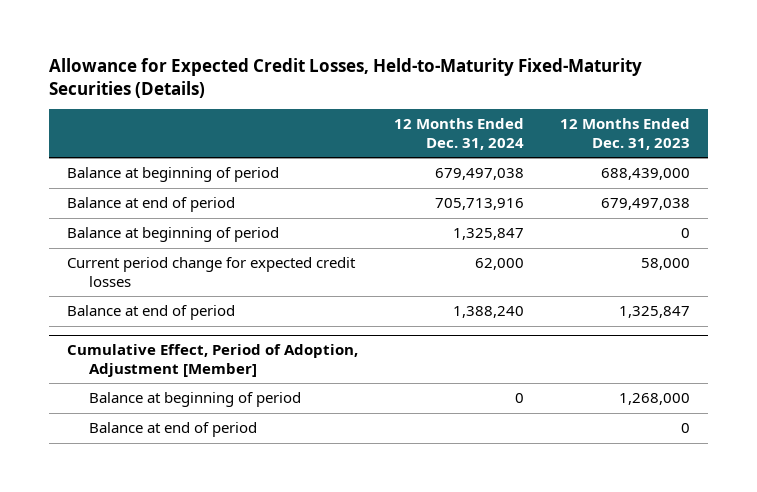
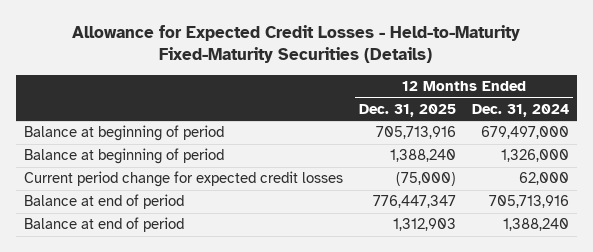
[48,57,642,98] Allowance for Expected Credit Losses, Held-to-Maturity Fixed-Maturity Securities (Details) -> [72,24,521,64] Allowance for Expected Credit Losses - Held-to-Maturity Fixed-Maturity Securities (Details)
[560,118,691,150] 12 Months Ended Dec. 31, 2023 -> none
none -> [358,103,456,117] Dec. 31, 2025
[434,168,524,181] 679,497,038 -> [481,126,570,140] 679,497,000
[452,228,524,241] 1,325,847 -> [501,149,570,163] 1,326,000
[66,197,235,213] Balance at end of period -> [23,194,184,210] Balance at end of period
[66,344,358,377] Cumulative Effect, Period of Adoption, Adjustment [Member] -> none
[89,392,302,408] Balance at beginning of period -> none
[89,422,258,438] Balance at end of period -> none

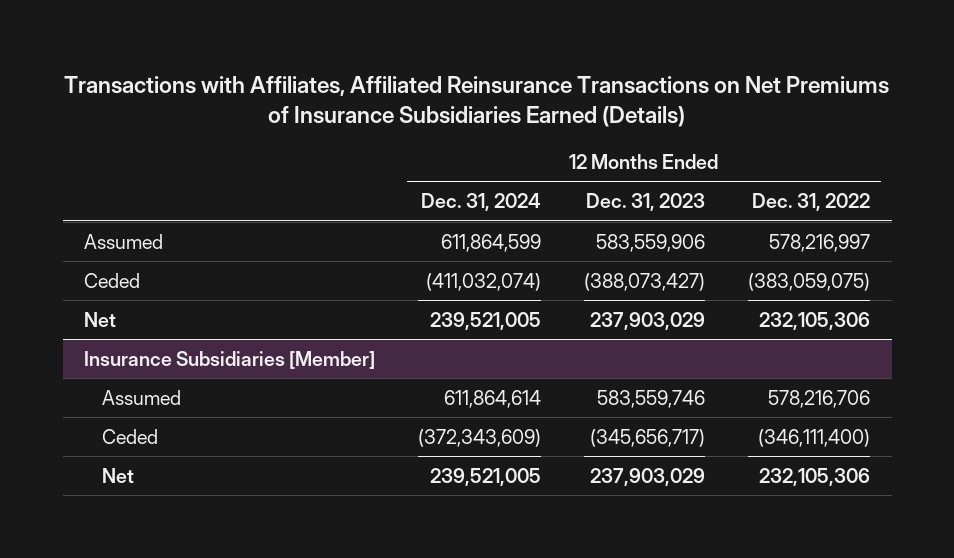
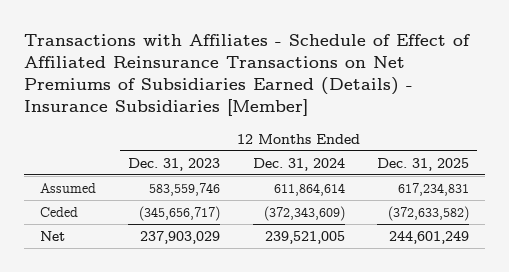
[64,75,890,128] Transactions with Affiliates, Affiliated Reinsurance Transactions on Net Premiums of Insurance Subsidiaries Earned (Details) -> [23,34,470,117] Transactions with Affiliates - Schedule of Effect of Affiliated Reinsurance Transactions on Net Premiums of Subsidiaries Earned (Details) - Insurance Subsidiaries [Member]
[752,193,871,212] Dec. 31, 2022 -> none
none -> [376,157,469,171] Dec. 31, 2025
[84,233,164,249] Assumed -> none
[84,272,141,288] Ceded -> none
[84,311,117,327] Net -> none
[84,350,376,369] Insurance Subsidiaries [Member] -> none

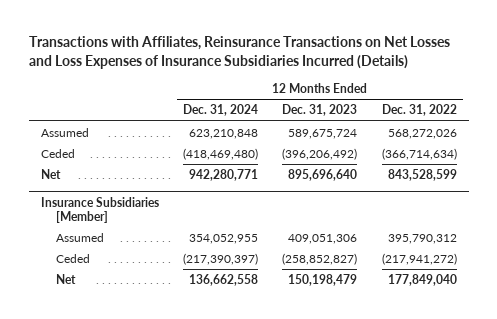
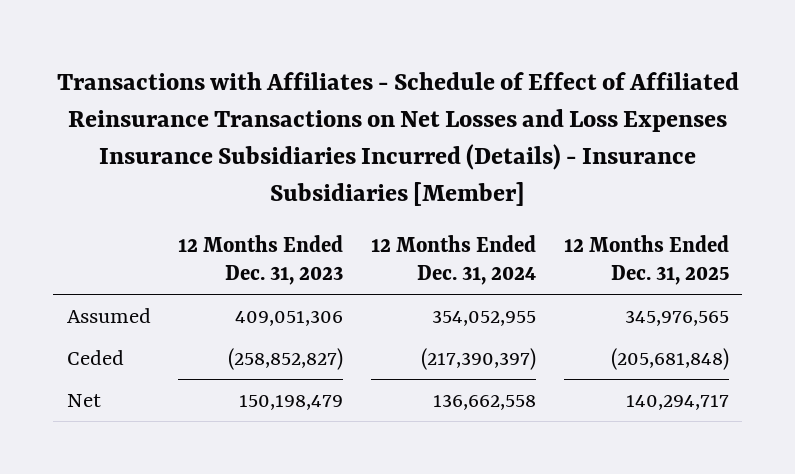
[28,36,450,70] Transactions with Affiliates, Reinsurance Transactions on Net Losses and Loss Expenses of Insurance Subsidiaries Incurred (Details) -> [56,71,739,206] Transactions with Affiliates - Schedule of Effect of Affiliated Reinsurance Transactions on Net Losses and Loss Expenses Insurance Subsidiaries Incurred (Details) - Insurance Subsidiaries [Member]
[381,104,457,117] Dec. 31, 2022 -> none
none -> [563,235,729,286] 12 Months Ended Dec. 31, 2025
[40,127,89,137] Assumed -> none
[40,148,75,158] Ceded -> none
[40,168,61,179] Net -> none
[40,196,159,223] Insurance Subsidiaries [Member] -> none

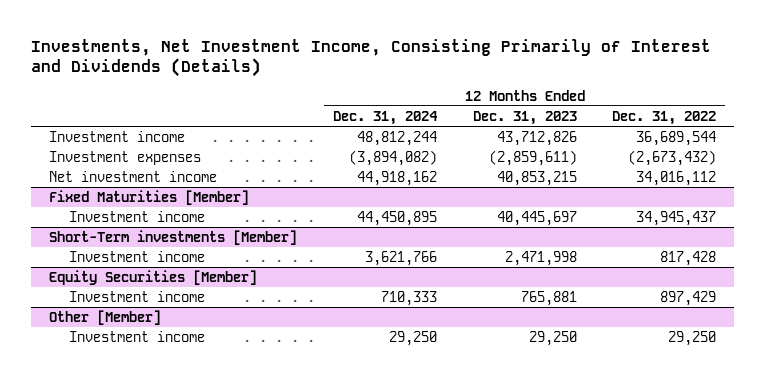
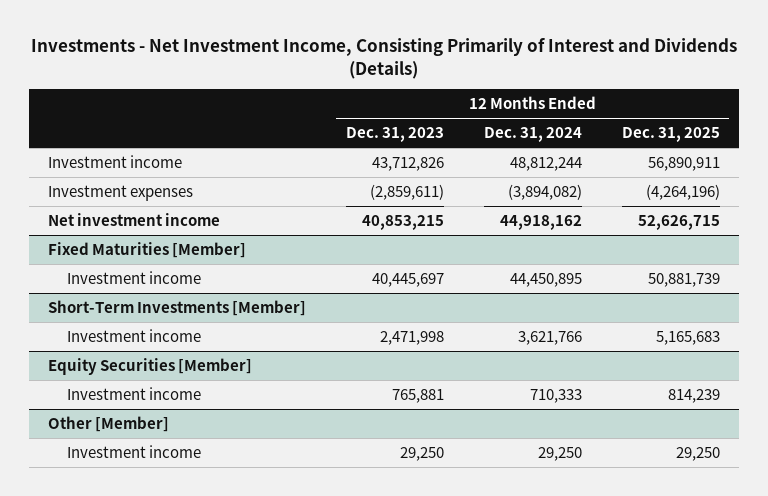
[31,38,712,78] Investments, Net Investment Income, Consisting Primarily of Interest and Dividends (Details) -> [30,37,737,79] Investments - Net Investment Income, Consisting Primarily of Interest and Dividends (Details)
[612,110,717,125] Dec. 31, 2022 -> none
none -> [621,127,720,143] Dec. 31, 2025
[48,229,297,245] Short-Term investments [Member] -> [48,299,307,316] Short-Term Investments [Member]

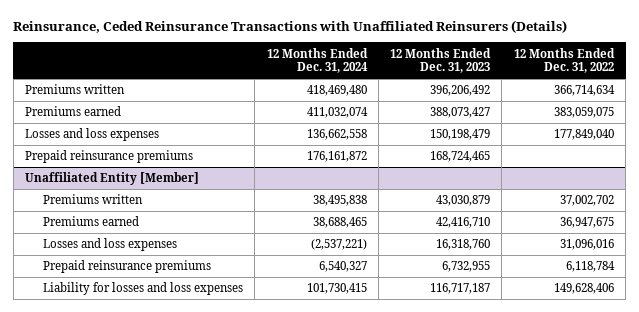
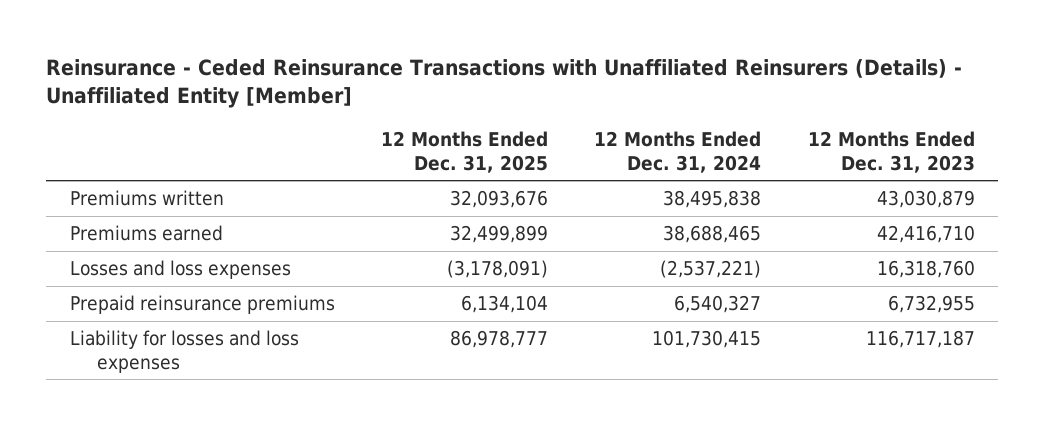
[13,19,568,33] Reinsurance, Ceded Reinsurance Transactions with Unaffiliated Reinsurers (Details) -> [46,58,963,109] Reinsurance - Ceded Reinsurance Transactions with Unaffiliated Reinsurers (Details) - Unaffiliated Entity [Member]
[513,47,615,74] 12 Months Ended Dec. 31, 2022 -> none
none -> [380,130,548,173] 12 Months Ended Dec. 31, 2025
[24,84,125,95] Premiums written -> none
[24,106,121,117] Premiums earned -> none
[24,128,159,142] Losses and loss expenses -> none
[24,150,193,164] Prepaid reinsurance premiums -> none
[24,172,199,186] Unaffiliated Entity [Member] -> none

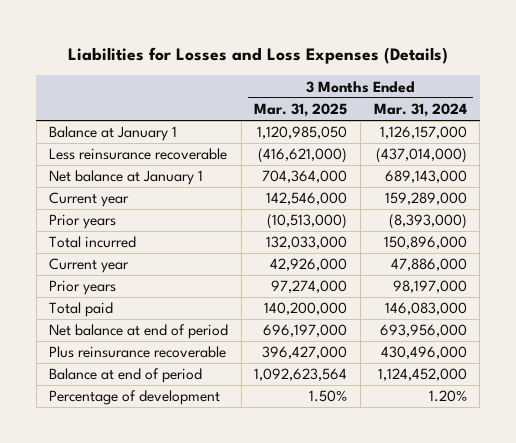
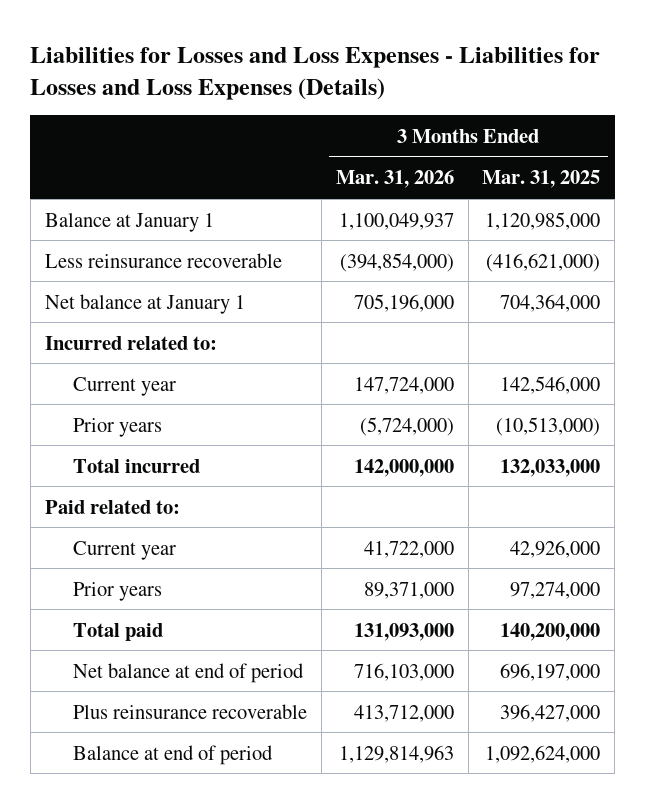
[67,47,448,65] Liabilities for Losses and Loss Expenses (Details) -> [30,46,601,100] Liabilities for Losses and Loss Expenses - Liabilities for Losses and Loss Expenses (Details)
[373,103,467,118] Mar. 31, 2024 -> none
none -> [335,170,454,189] Mar. 31, 2026
[257,126,348,140] 1,120,985,050 -> [485,211,601,230] 1,120,985,000
none -> [44,335,217,350] Incurred related to:
none -> [44,499,180,514] Paid related to:
[49,390,221,406] Percentage of development -> none
[254,368,348,382] 1,092,623,564 -> [485,744,601,763] 1,092,624,000

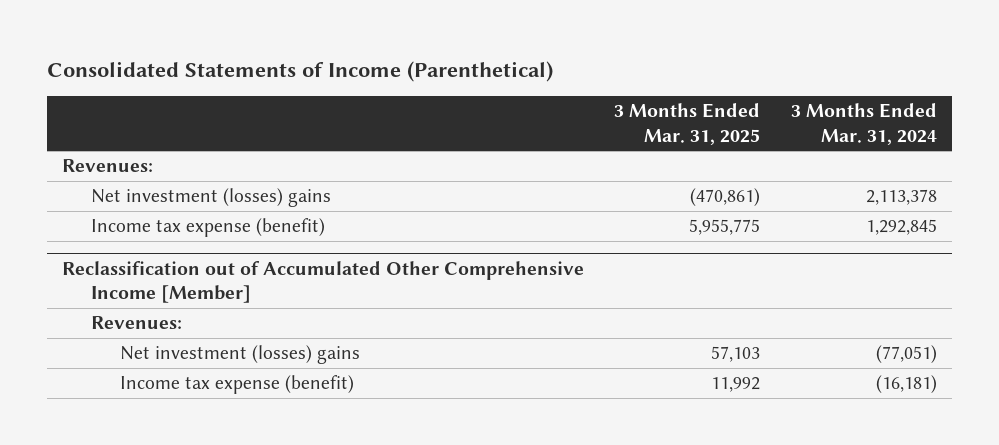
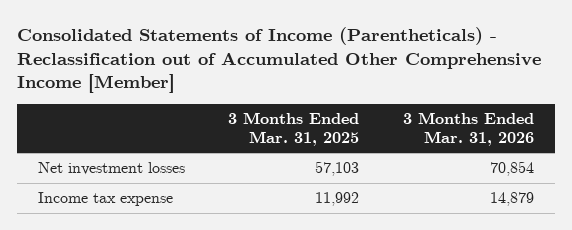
[46,60,553,82] Consolidated Statements of Income (Parenthetical) -> [16,26,541,94] Consolidated Statements of Income (Parentheticals) - Reclassification out of Accumulated Other Comprehensive Income [Member]
[790,103,937,145] 3 Months Ended Mar. 31, 2024 -> none
none -> [402,112,534,146] 3 Months Ended Mar. 31, 2026
[61,159,153,173] Revenues: -> none
[61,260,584,303] Reclassification out of Accumulated Other Comprehensive Income [Member] -> none
[91,316,183,330] Revenues: -> none
[120,345,361,365] Net investment (losses) gains -> none
[120,375,355,395] Income tax expense (benefit) -> none
[91,188,332,208] Net investment (losses) gains -> [38,162,186,176] Net investment losses
[690,188,761,207] (470,861) -> [315,161,360,177] 57,103
[91,218,326,238] Income tax expense (benefit) -> [38,192,174,207] Income tax expense
[689,219,761,236] 5,955,775 -> [315,192,360,207] 11,992

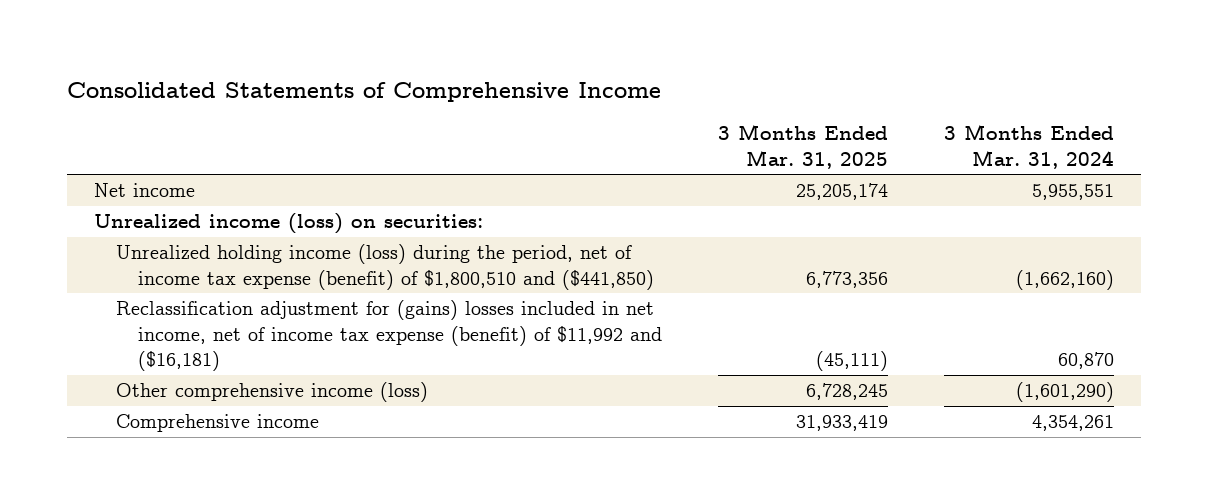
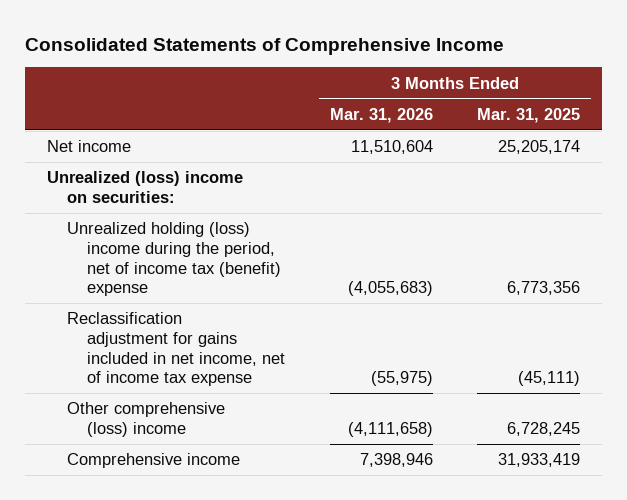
[943,124,1114,169] 3 Months Ended Mar. 31, 2024 -> none
none -> [329,107,433,123] Mar. 31, 2026
[94,213,484,235] Unrealized income (loss) on securities: -> [47,171,244,203] Unrealized (loss) income on securities:
[116,244,655,290] Unrealized holding income (loss) during the period, net of income tax expense (benefit) of $1,800,510 and ($441,850) -> [67,222,282,297] Unrealized holding (loss) income during the period, net of income tax (benefit) expense
[116,300,663,372] Reclassification adjustment for (gains) losses included in net income, net of income tax expense (benefit) of $11,992 and ($16,181) -> [67,312,286,387] Reclassification adjustment for gains included in net income, net of income tax expense
[116,382,429,403] Other comprehensive income (loss) -> [67,402,226,437] Other comprehensive (loss) income

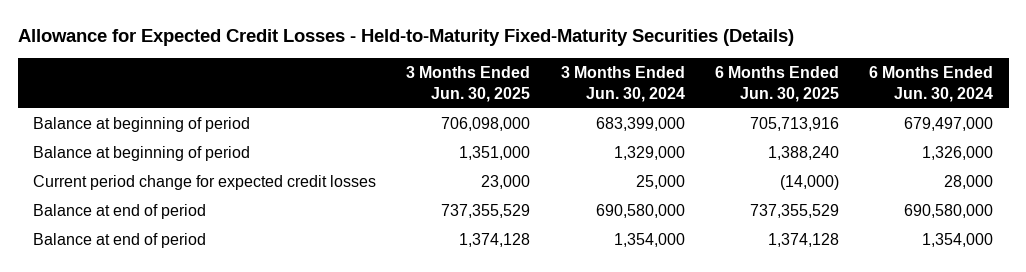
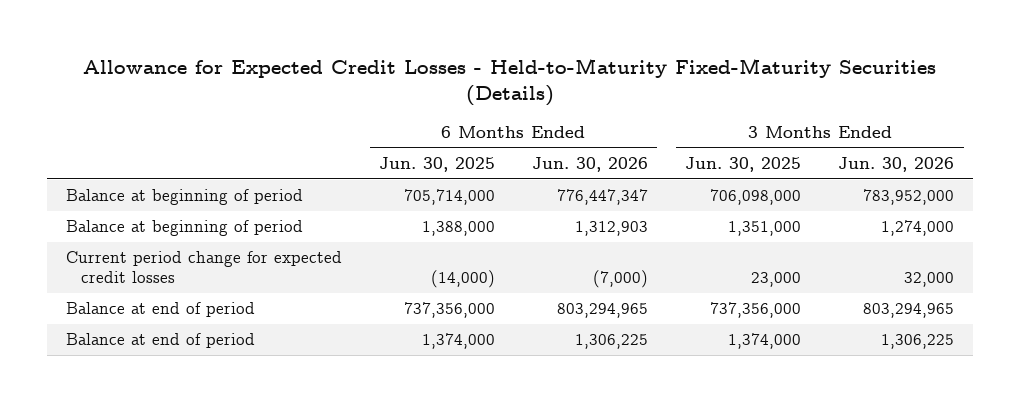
[560,66,685,102] 3 Months Ended Jun. 30, 2024 -> none
[869,66,994,102] 6 Months Ended Jun. 30, 2024 -> none
none -> [532,157,649,173] Jun. 30, 2026
none -> [838,157,955,173] Jun. 30, 2026
[750,116,840,131] 705,713,916 -> [403,189,495,206] 705,714,000
[768,145,840,160] 1,388,240 -> [421,221,495,237] 1,388,000
[441,203,531,218] 737,355,529 -> [710,302,802,319] 737,356,000
[750,203,840,218] 737,355,529 -> [403,302,495,319] 737,356,000
[459,232,531,247] 1,374,128 -> [728,333,802,350] 1,374,000
[768,232,840,247] 1,374,128 -> [421,333,495,350] 1,374,000

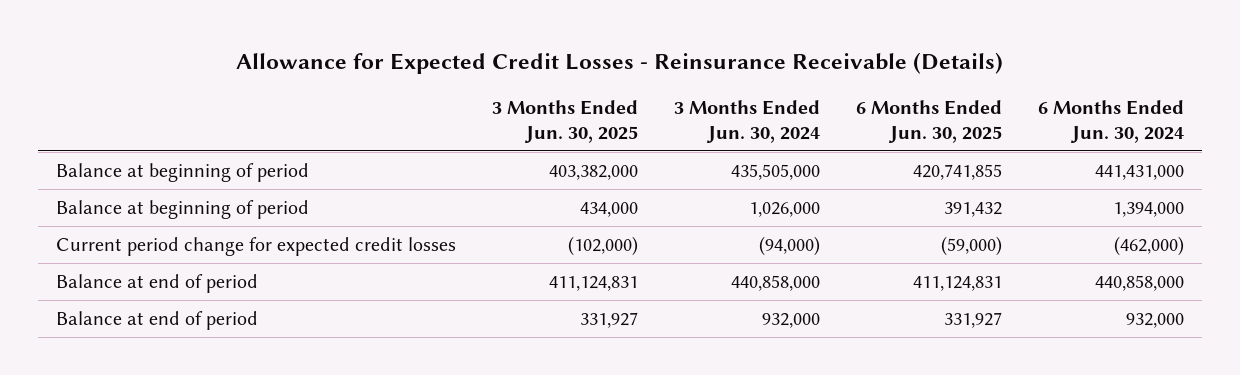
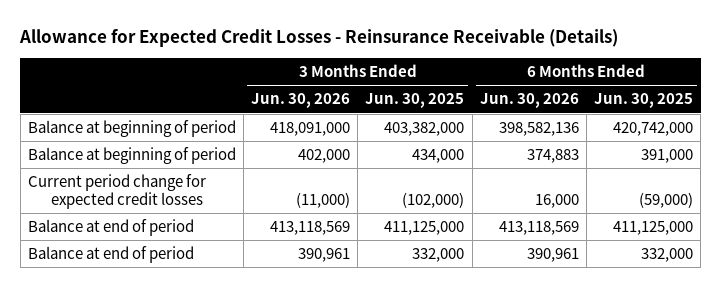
[674,100,821,143] 3 Months Ended Jun. 30, 2024 -> none
[1037,100,1184,143] 6 Months Ended Jun. 30, 2024 -> none
none -> [251,93,351,109] Jun. 30, 2026
none -> [479,93,579,109] Jun. 30, 2026
[912,163,1002,180] 420,741,855 -> [613,122,694,137] 420,742,000
[943,201,1002,217] 391,432 -> [641,149,694,164] 391,000
[549,275,639,291] 411,124,831 -> [384,221,465,236] 411,125,000
[912,275,1002,291] 411,124,831 -> [613,221,694,236] 411,125,000
[580,311,639,328] 331,927 -> [412,248,465,263] 332,000
[943,311,1002,328] 331,927 -> [641,248,694,263] 332,000

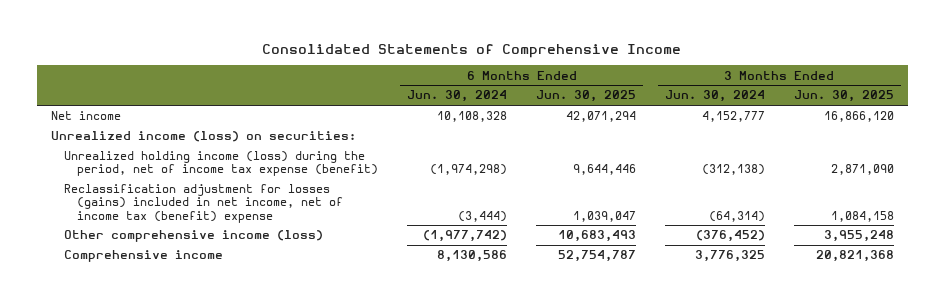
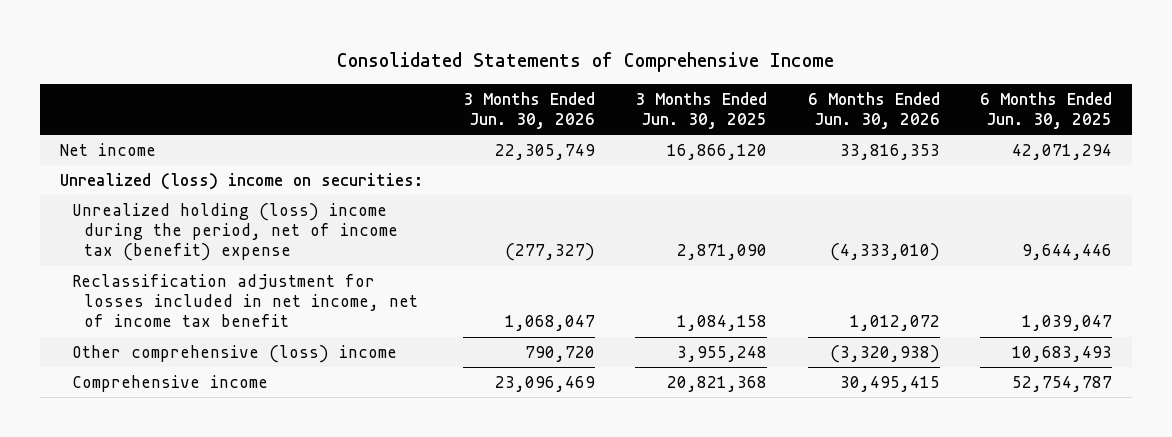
[407,90,508,103] Jun. 30, 2024 -> none
[664,90,765,103] Jun. 30, 2024 -> none
none -> [463,91,596,129] 3 Months Ended Jun. 30, 2026
none -> [807,91,940,129] 6 Months Ended Jun. 30, 2026
[50,131,356,143] Unrealized income (loss) on securities: -> [60,173,424,191] Unrealized (loss) income on securities:
[64,151,379,177] Unrealized holding income (loss) during the period, net of income tax expense (benefit) -> [72,203,399,262] Unrealized holding (loss) income during the period, net of income tax (benefit) expense
[64,184,344,223] Reclassification adjustment for losses (gains) included in net income, net of income tax (benefit) expense -> [72,274,419,328] Reclassification adjustment for losses included in net income, net of income tax benefit
[64,230,324,243] Other comprehensive income (loss) -> [72,345,398,364] Other comprehensive (loss) income

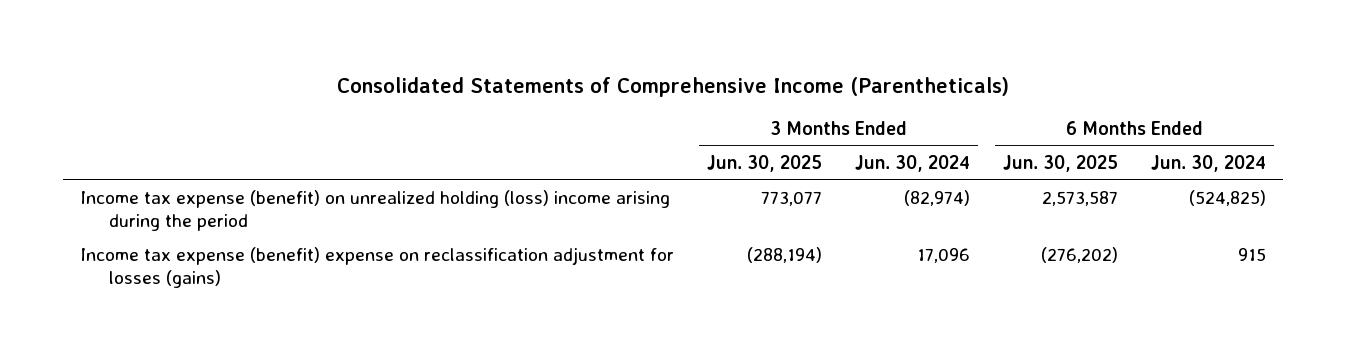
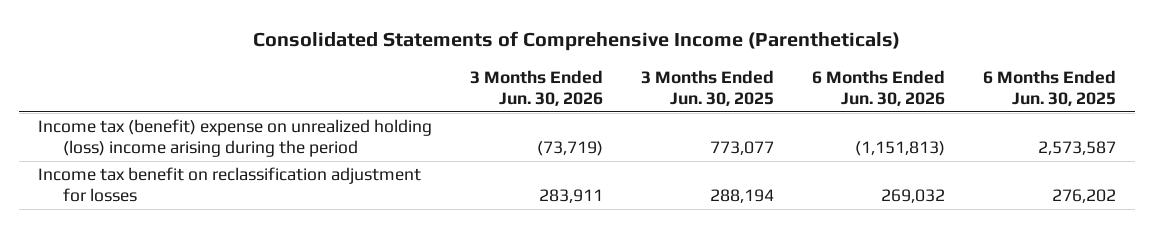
[855,155,971,173] Jun. 30, 2024 -> none
[1151,155,1267,173] Jun. 30, 2024 -> none
none -> [470,69,604,107] 3 Months Ended Jun. 30, 2026
none -> [812,69,946,107] 6 Months Ended Jun. 30, 2026
[80,190,671,232] Income tax expense (benefit) on unrealized holding (loss) income arising during the period -> [38,118,433,158] Income tax (benefit) expense on unrealized holding (loss) income arising during the period
[80,247,675,289] Income tax expense (benefit) expense on reclassification adjustment for losses (gains) -> [38,166,422,203] Income tax benefit on reclassification adjustment for losses
[747,247,823,264] (288,194) -> [710,189,775,204] 288,194
[1041,247,1119,264] (276,202) -> [1052,189,1117,204] 276,202

